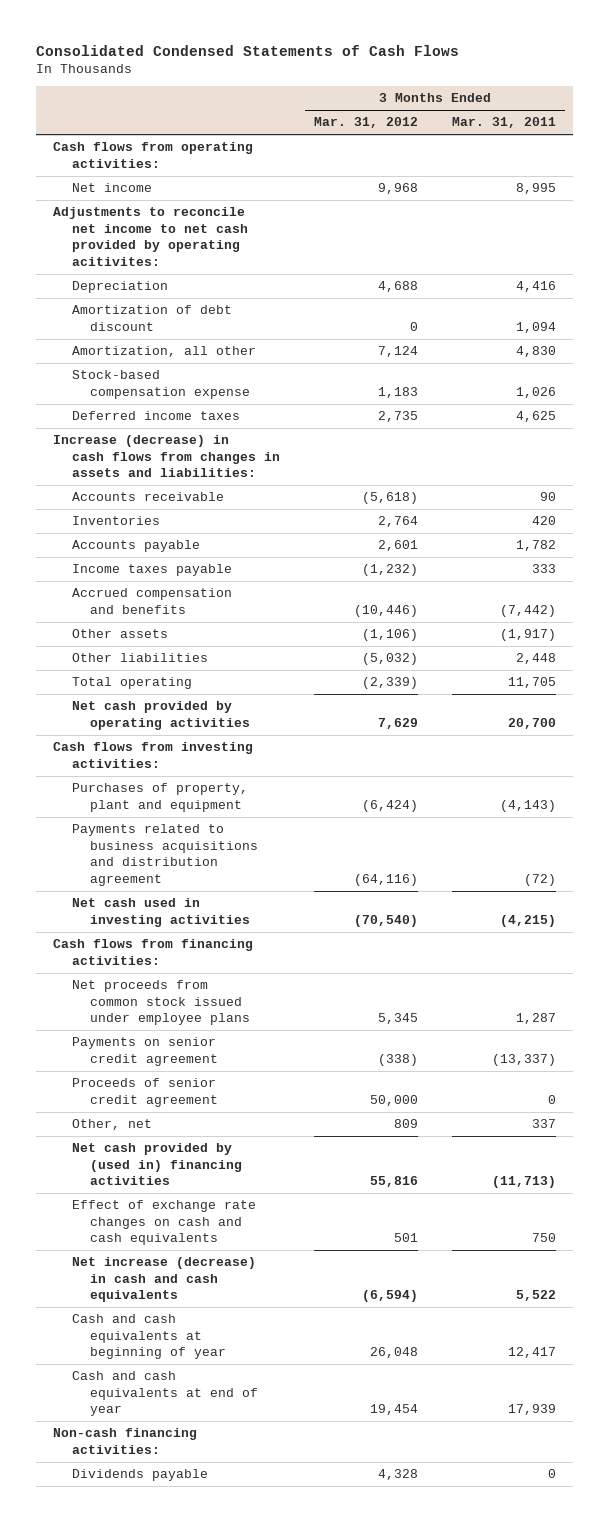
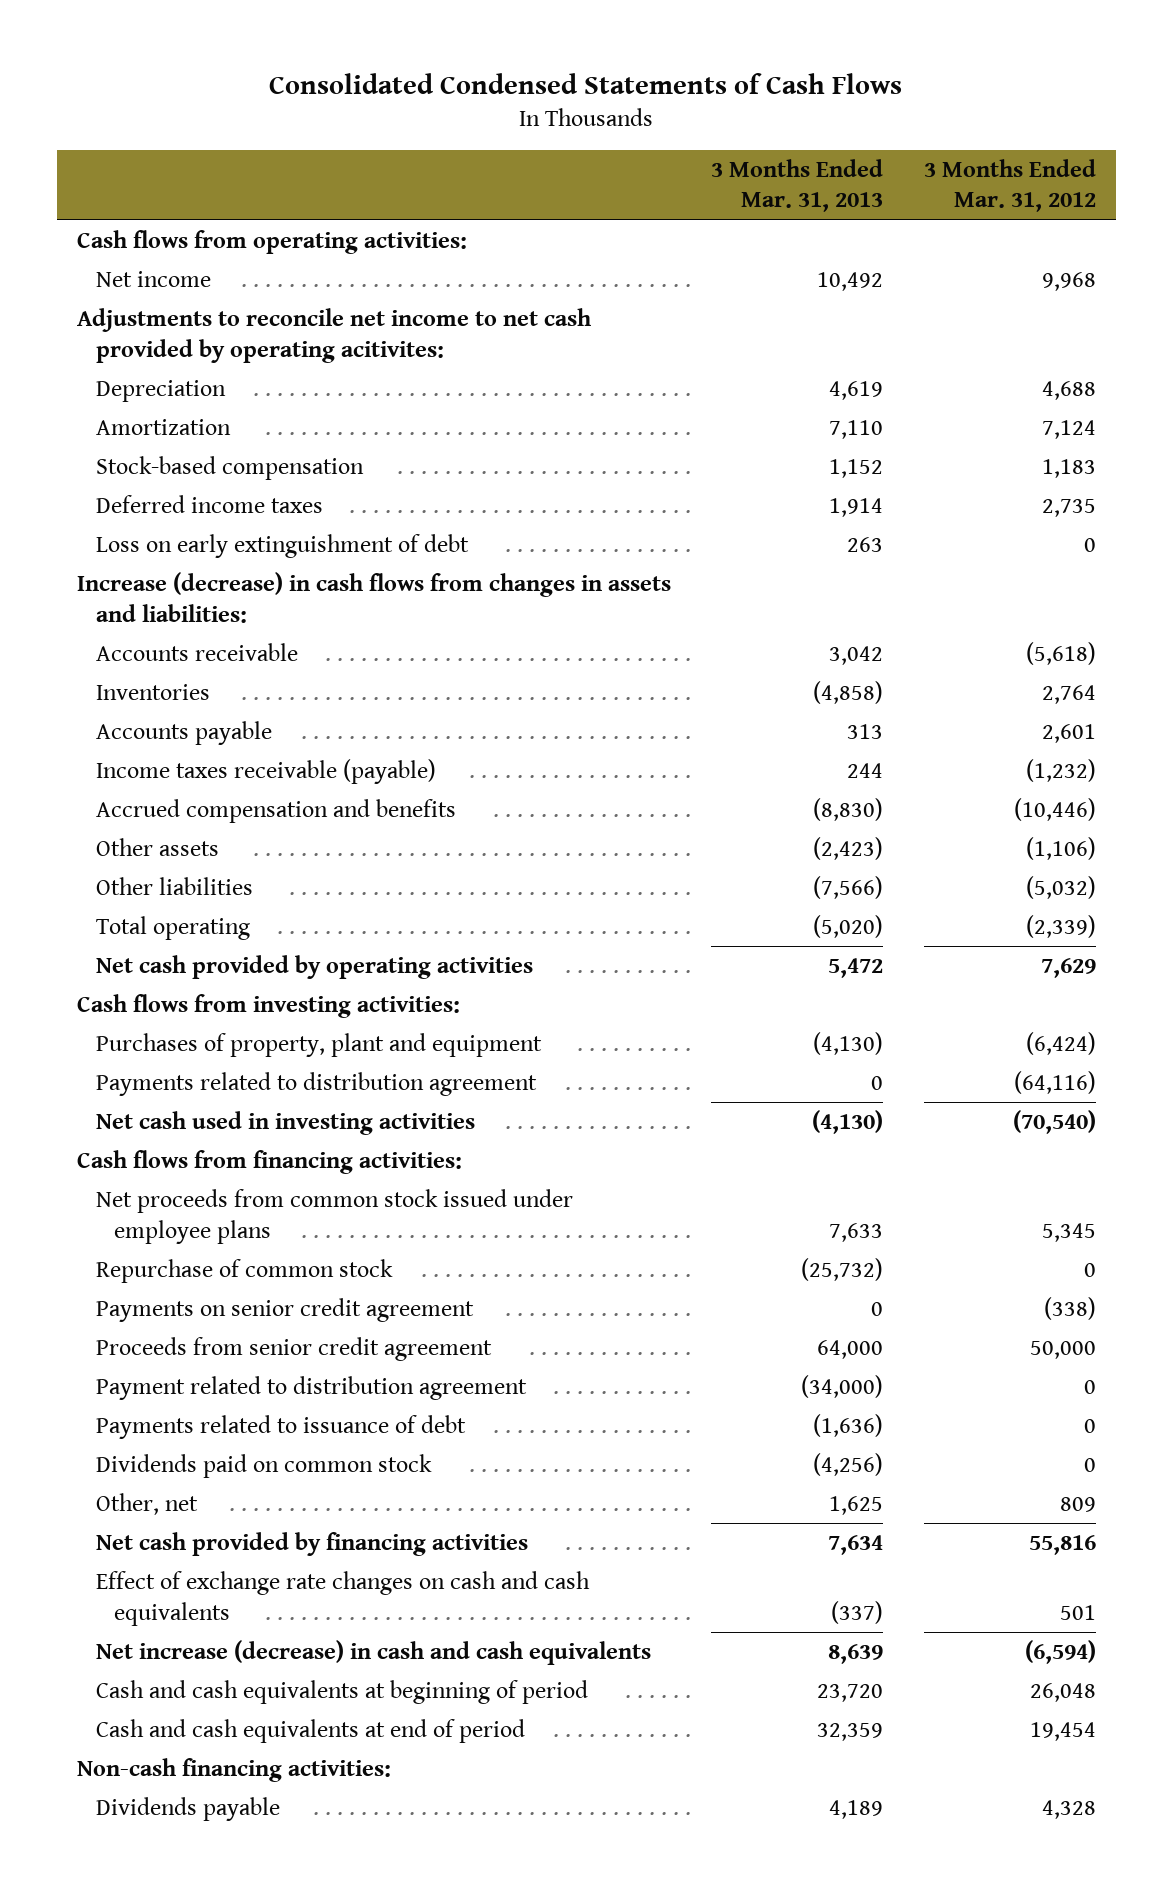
[451,117,556,129] Mar. 31, 2011 -> none
none -> [711,158,884,213] 3 Months Ended Mar. 31, 2013
[71,305,232,331] Amortization of debt discount -> none
[71,346,256,358] Amortization, all other -> [95,419,231,436] Amortization
[71,370,251,399] Stock-based compensation expense -> [95,456,364,481] Stock-based compensation
none -> [95,534,469,559] Loss on early extinguishment of debt
[71,564,232,577] Income taxes payable -> [95,759,436,785] Income taxes receivable (payable)
[71,824,259,886] Payments related to business acquisitions and distribution agreement -> [95,1072,537,1097] Payments related to distribution agreement
none -> [95,1259,393,1284] Repurchase of common stock
[71,1078,219,1107] Proceeds of senior credit agreement -> [95,1337,492,1362] Proceeds from senior credit agreement
none -> [95,1376,527,1401] Payment related to distribution agreement
none -> [95,1415,466,1440] Payments related to issuance of debt
none -> [95,1454,432,1479] Dividends paid on common stock
[71,1143,243,1186] Net cash provided by (used in) financing activities -> [95,1532,528,1557] Net cash provided by financing activities
[71,1314,227,1360] Cash and cash equivalents at beginning of year -> [95,1680,588,1705] Cash and cash equivalents at beginning of period
[71,1371,259,1417] Cash and cash equivalents at end of year -> [95,1719,525,1744] Cash and cash equivalents at end of period

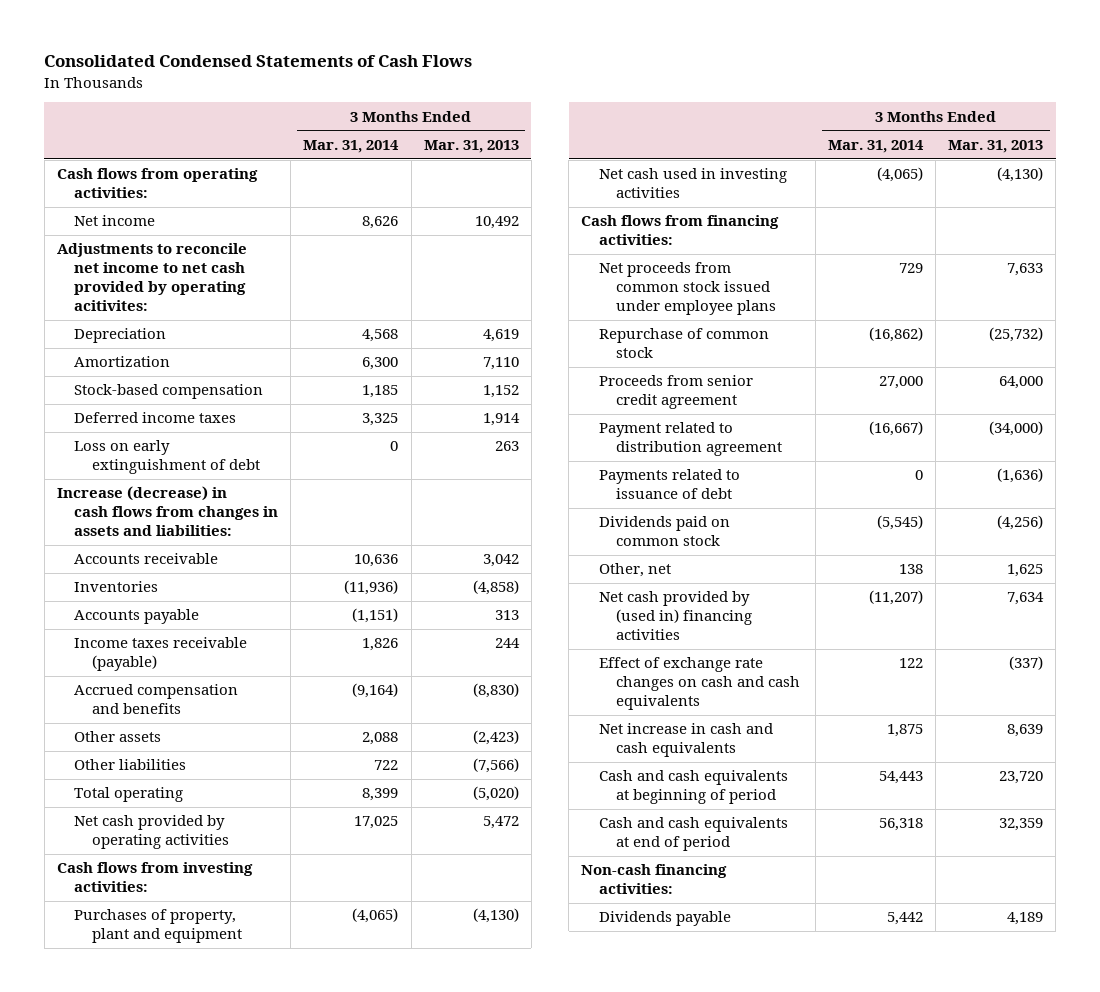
[923,158,1096,213] 3 Months Ended Mar. 31, 2012 -> none
none -> [303,140,400,154] Mar. 31, 2014
[95,1072,537,1097] Payments related to distribution agreement -> none
[95,1298,474,1323] Payments on senior credit agreement -> none
[95,1532,528,1557] Net cash provided by financing activities -> [598,591,753,641] Net cash provided by (used in) financing activities
[95,1640,651,1666] Net increase (decrease) in cash and cash equivalents -> [598,723,773,758] Net increase in cash and cash equivalents

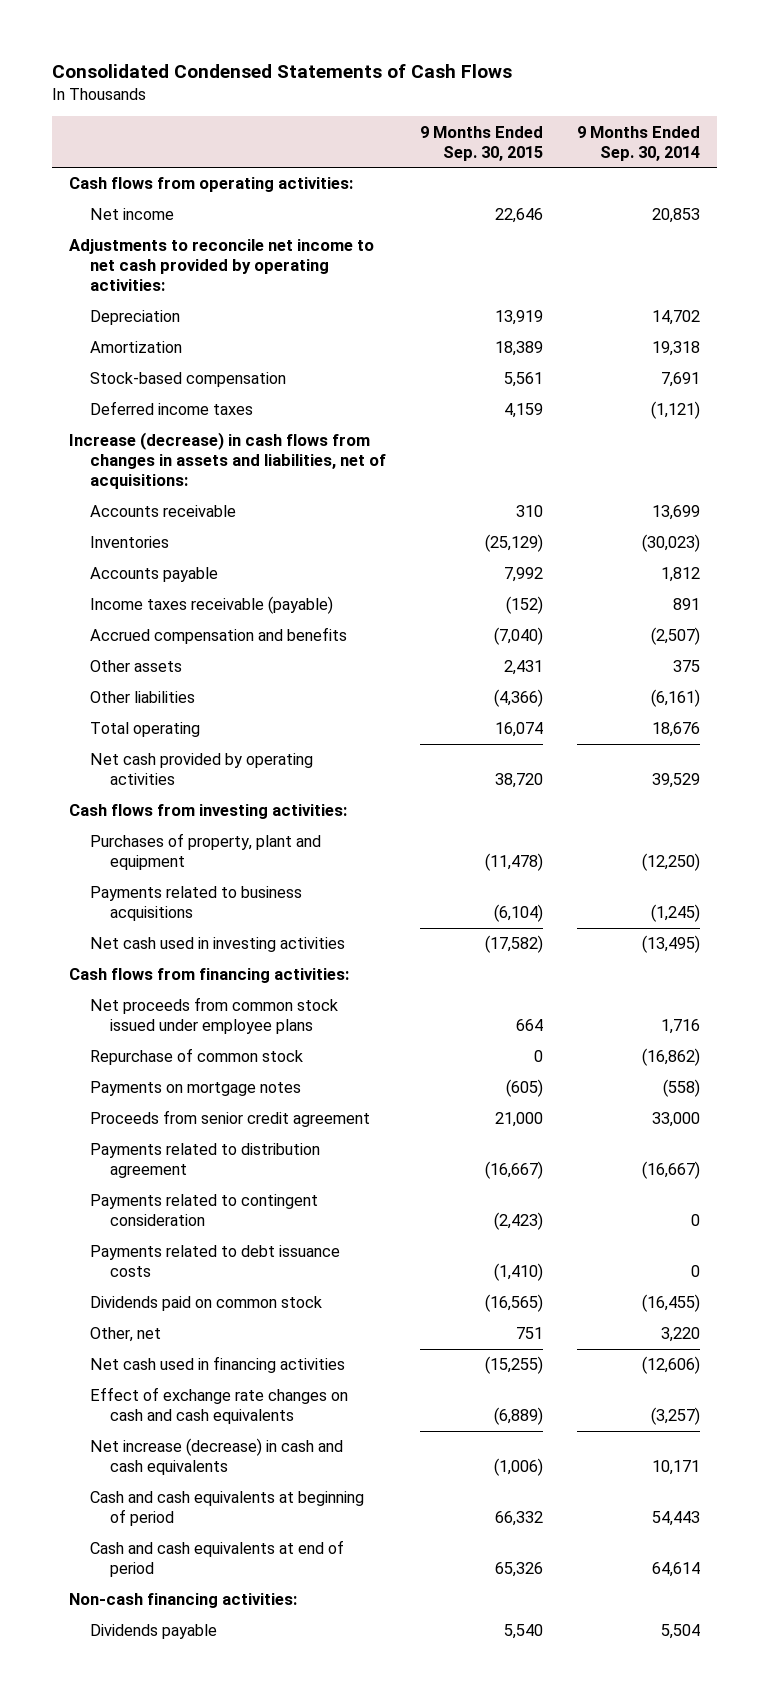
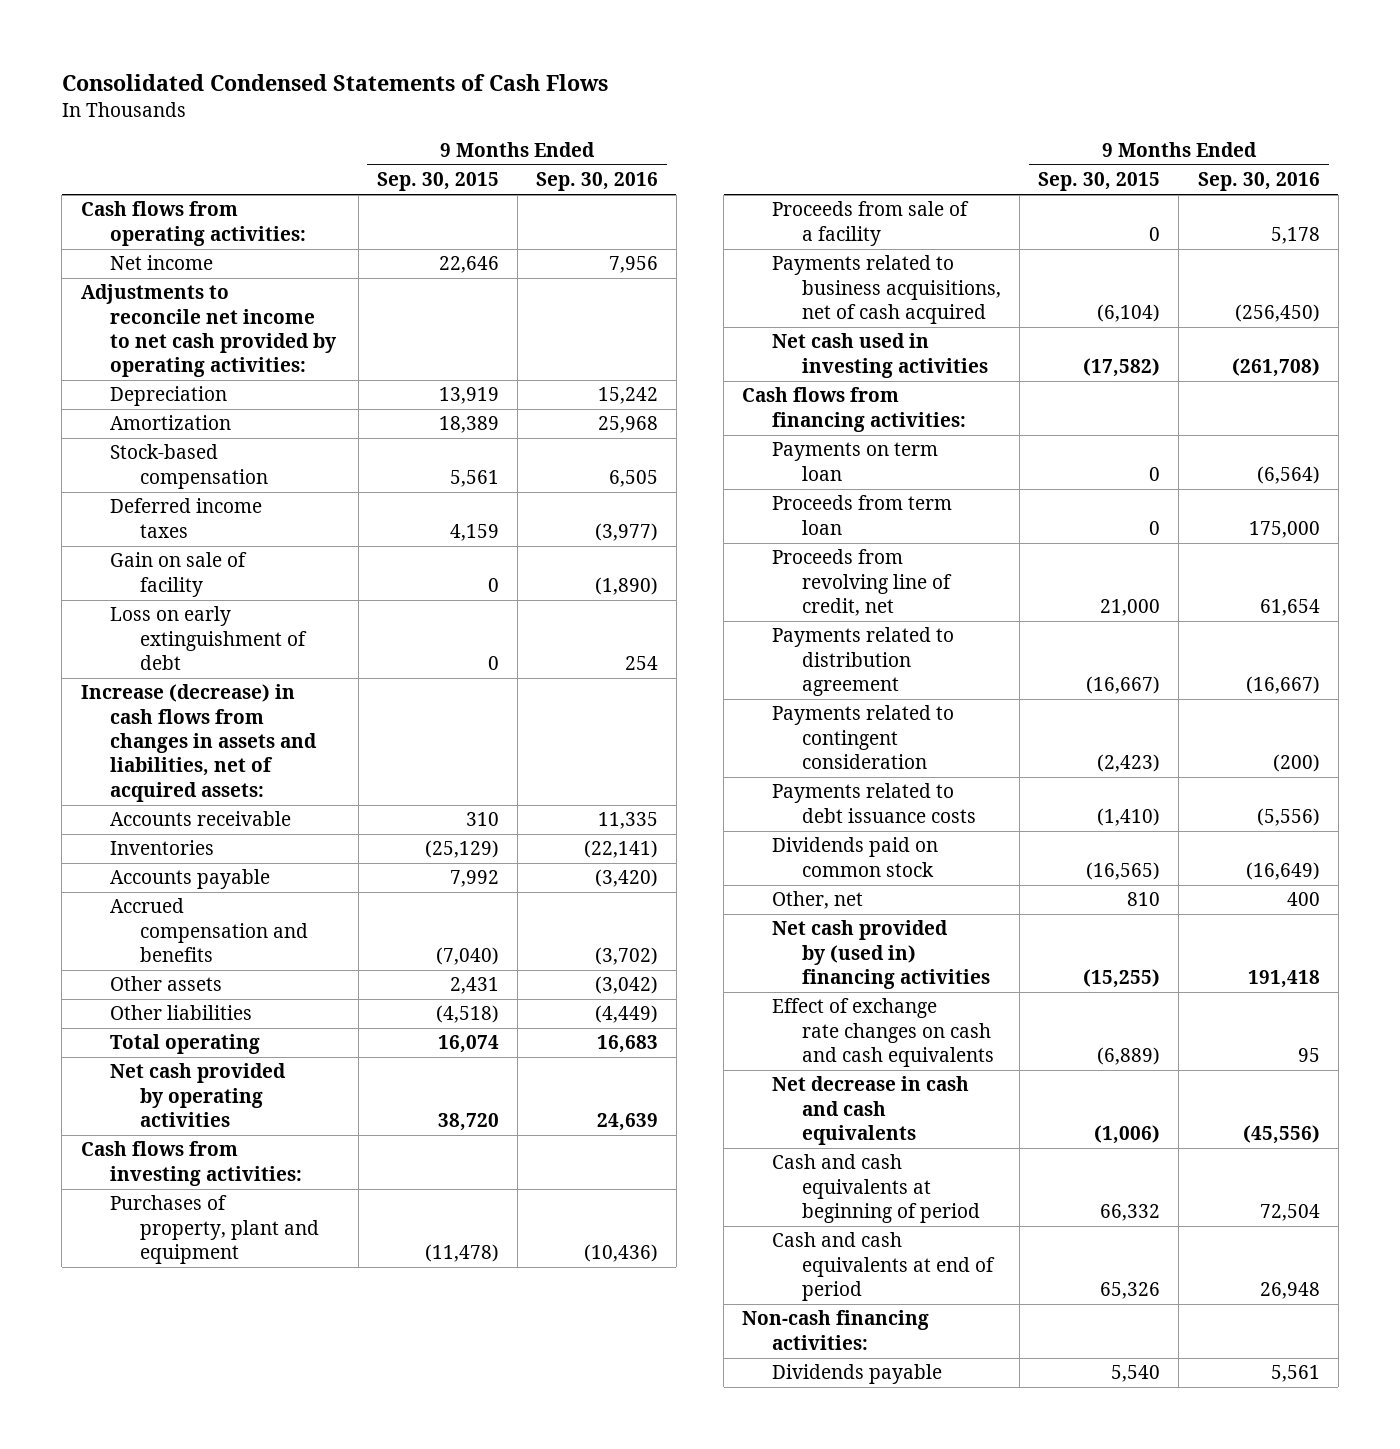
[577,125,701,161] 9 Months Ended Sep. 30, 2014 -> none
none -> [535,172,658,192] Sep. 30, 2016
none -> [110,552,248,597] Gain on sale of facility
none -> [110,606,308,671] Loss on early extinguishment of debt
[69,432,386,490] Increase (decrease) in cash flows from changes in assets and liabilities, net of acquisitions: -> [80,684,318,802] Increase (decrease) in cash flows from changes in assets and liabilities, net of acquired assets:
[89,596,333,615] Income taxes receivable (payable) -> none
[493,689,543,708] (4,366) -> [435,1005,499,1024] (4,518)
none -> [772,201,970,246] Proceeds from sale of a facility
[89,886,302,922] Payments related to business acquisitions -> [772,255,1002,325] Payments related to business acquisitions, net of cash acquired
[89,997,338,1035] Net proceeds from common stock issued under employee plans -> none
[89,1048,303,1066] Repurchase of common stock -> none
[89,1081,301,1097] Payments on mortgage notes -> none
[89,1110,370,1128] Proceeds from senior credit agreement -> none
none -> [772,442,939,481] Payments on term loan
none -> [772,495,953,535] Proceeds from term loan
none -> [772,549,953,617] Proceeds from revolving line of credit, net
[515,1327,543,1340] 751 -> [1127,892,1161,907] 810
[89,1356,345,1374] Net cash used in financing activities -> [772,920,991,990] Net cash provided by (used in) financing activities
[89,1438,343,1476] Net increase (decrease) in cash and cash equivalents -> [772,1076,970,1146] Net decrease in cash and cash equivalents

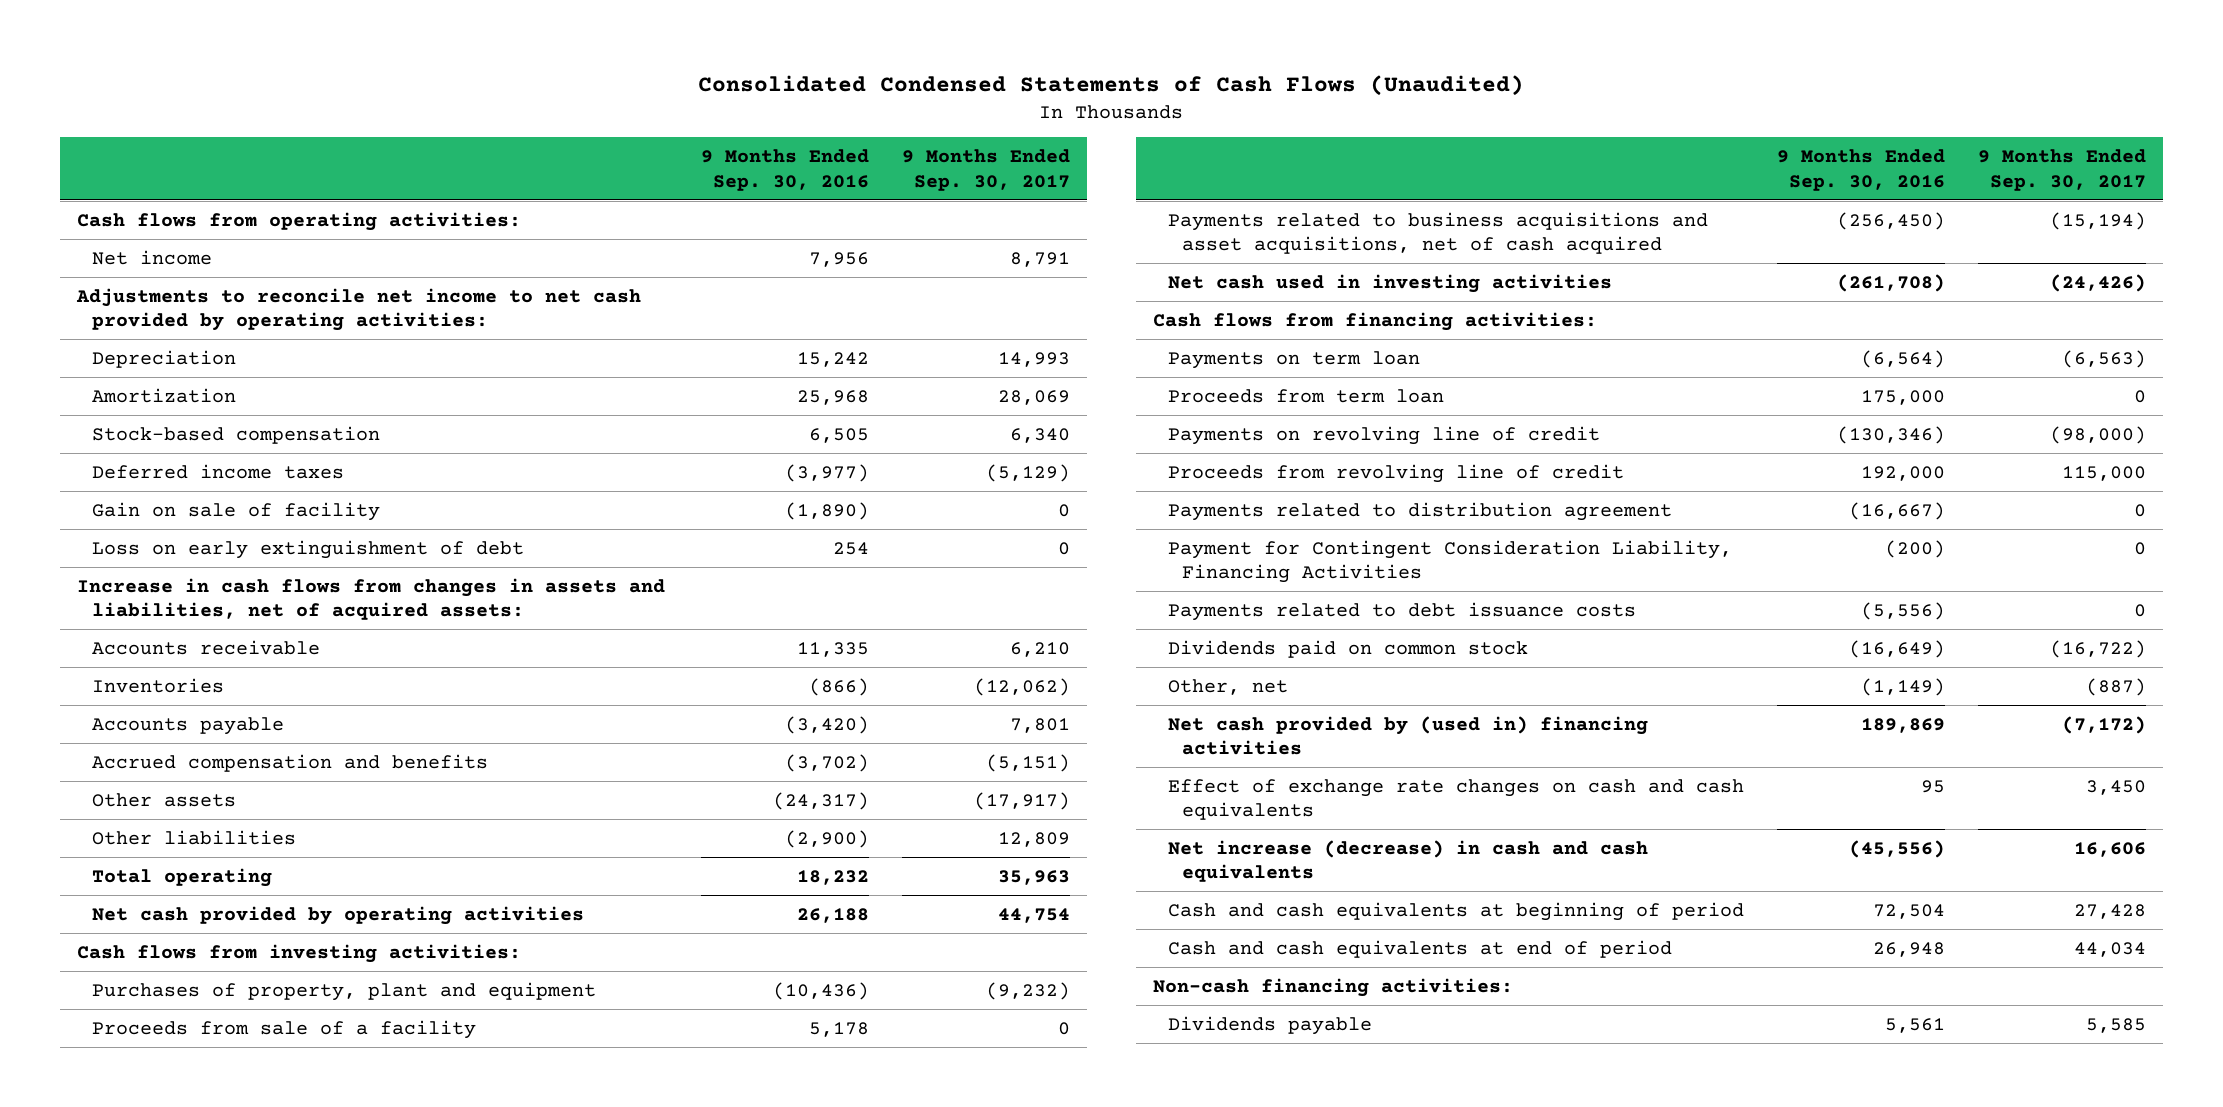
[61,74,608,92] Consolidated Condensed Statements of Cash Flows -> [698,74,1525,96] Consolidated Condensed Statements of Cash Flows (Unaudited)
[376,172,499,192] Sep. 30, 2015 -> none
none -> [902,149,1071,191] 9 Months Ended Sep. 30, 2017
[80,684,318,802] Increase (decrease) in cash flows from changes in assets and liabilities, net of acquired assets: -> [76,577,665,621] Increase in cash flows from changes in assets and liabilities, net of acquired assets:
[583,840,658,859] (22,141) -> [808,677,869,696] (866)
[594,976,658,995] (3,042) -> [772,791,869,810] (24,317)
[594,1005,658,1024] (4,449) -> [784,829,869,848] (2,900)
[596,1035,658,1054] 16,683 -> [796,869,869,885] 18,232
[596,1113,658,1132] 24,639 -> [796,907,869,923] 26,188
[772,255,1002,325] Payments related to business acquisitions, net of cash acquired -> [1167,211,1708,255] Payments related to business acquisitions and asset acquisitions, net of cash acquired
none -> [1167,425,1600,445] Payments on revolving line of credit
[772,549,953,617] Proceeds from revolving line of credit, net -> [1167,463,1624,483] Proceeds from revolving line of credit
[1259,599,1320,617] 61,654 -> [1860,465,1945,481] 192,000
[772,705,955,770] Payments related to contingent consideration -> none
none -> [1167,539,1732,584] Payment for Contingent Consideration Liability, Financing Activities
[1286,892,1320,907] 400 -> [1860,677,1945,696] (1,149)
[1247,970,1320,989] 191,418 -> [1860,717,1945,733] 189,869
[772,1076,970,1146] Net decrease in cash and cash equivalents -> [1167,839,1648,883] Net increase (decrease) in cash and cash equivalents

